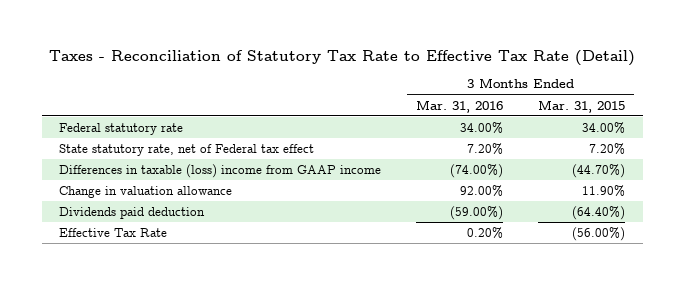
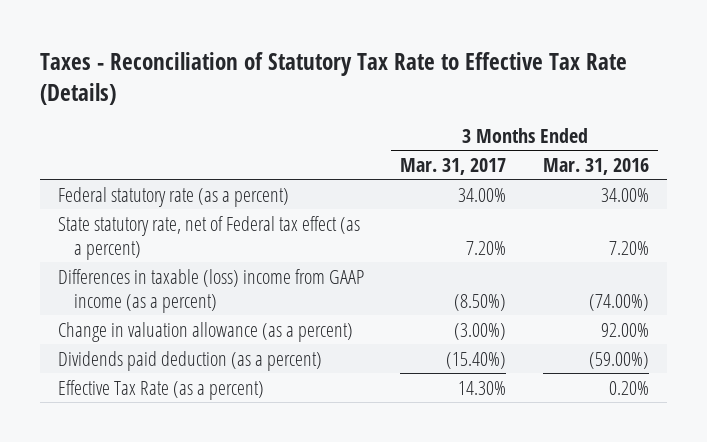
[49,49,636,66] Taxes - Reconciliation of Statutory Tax Rate to Effective Tax Rate (Detail) -> [39,52,627,106] Taxes - Reconciliation of Statutory Tax Rate to Effective Tax Rate (Details)
[538,99,626,113] Mar. 31, 2015 -> none
none -> [400,157,507,175] Mar. 31, 2017
[59,122,184,135] Federal statutory rate -> [57,186,289,207] Federal statutory rate (as a percent)
[59,143,315,156] State statutory rate, net of Federal tax effect -> [57,215,360,260] State statutory rate, net of Federal tax effect (as a percent)
[59,163,382,178] Differences in taxable (loss) income from GAAP income -> [57,268,364,313] Differences in taxable (loss) income from GAAP income (as a percent)
[59,185,233,198] Change in valuation allowance -> [57,321,353,342] Change in valuation allowance (as a percent)
[59,206,206,219] Dividends paid deduction -> [57,350,322,371] Dividends paid deduction (as a percent)
[59,227,168,237] Effective Tax Rate -> [57,379,264,400] Effective Tax Rate (as a percent)

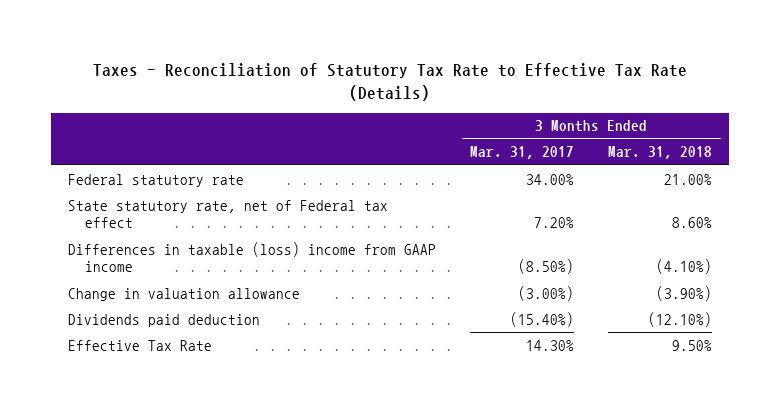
[542,157,649,175] Mar. 31, 2016 -> none
none -> [608,146,713,160] Mar. 31, 2018
[57,186,289,207] Federal statutory rate (as a percent) -> [68,173,245,187] Federal statutory rate
[57,215,360,260] State statutory rate, net of Federal tax effect (as a percent) -> [68,199,389,229] State statutory rate, net of Federal tax effect
[57,268,364,313] Differences in taxable (loss) income from GAAP income (as a percent) -> [68,241,437,273] Differences in taxable (loss) income from GAAP income
[57,321,353,342] Change in valuation allowance (as a percent) -> [68,287,301,301] Change in valuation allowance
[57,350,322,371] Dividends paid deduction (as a percent) -> [68,313,261,327] Dividends paid deduction
[57,379,264,400] Effective Tax Rate (as a percent) -> [68,339,213,351] Effective Tax Rate

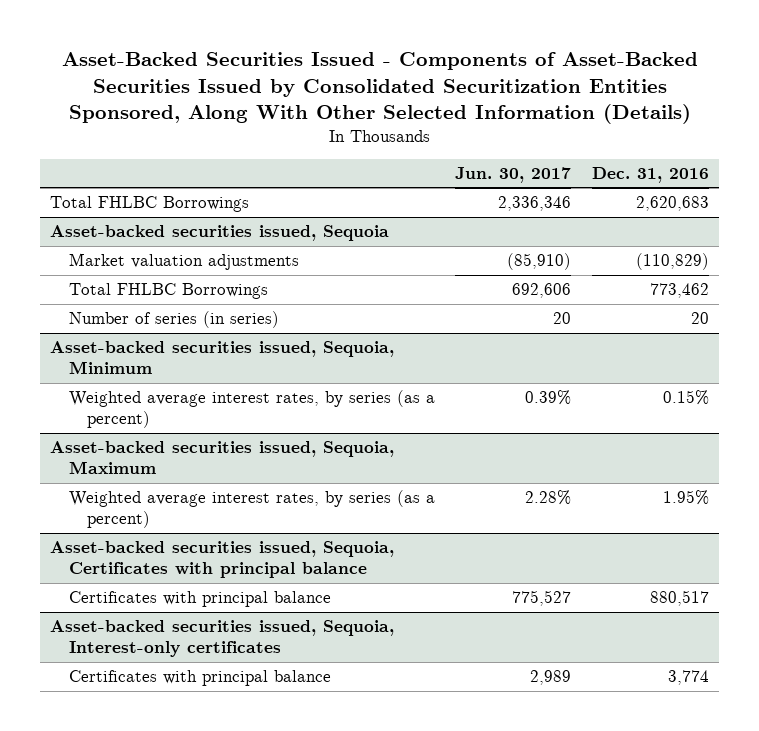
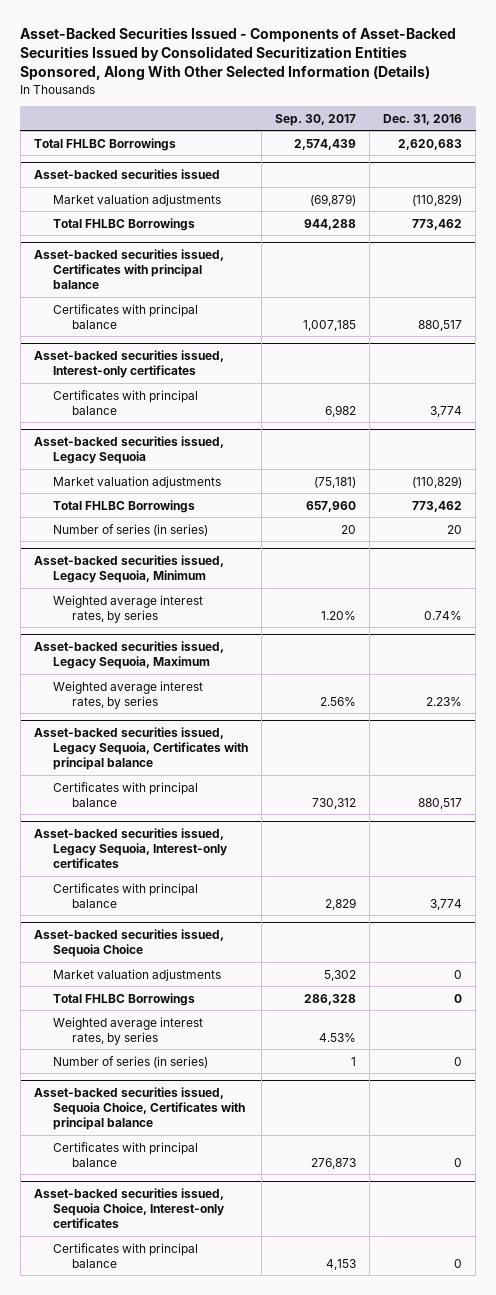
[455,166,572,183] Jun. 30, 2017 -> none
none -> [275,113,357,126] Sep. 30, 2017
[50,225,390,242] Asset-backed securities issued, Sequoia -> [33,169,220,180] Asset-backed securities issued
none -> [33,249,224,290] Asset-backed securities issued, Certificates with principal balance
none -> [53,303,199,329] Certificates with principal balance
none -> [33,350,224,379] Asset-backed securities issued, Interest-only certificates
none -> [53,389,199,415] Certificates with principal balance
none -> [33,436,224,465] Asset-backed securities issued, Legacy Sequoia
none -> [53,475,222,488] Market valuation adjustments
none -> [53,499,196,513] Total FHLBC Borrowings
[50,341,395,375] Asset-backed securities issued, Sequoia, Minimum -> [33,555,224,584] Asset-backed securities issued, Legacy Sequoia, Minimum
[68,390,435,429] Weighted average interest rates, by series (as a percent) -> [53,594,204,623] Weighted average interest rates, by series
[662,390,709,406] 0.15% -> [424,610,463,620] 0.74%
[50,441,395,475] Asset-backed securities issued, Sequoia, Maximum -> [33,641,224,670] Asset-backed securities issued, Legacy Sequoia, Maximum
[68,490,435,529] Weighted average interest rates, by series (as a percent) -> [53,680,204,709] Weighted average interest rates, by series
[662,490,709,506] 1.95% -> [426,696,463,706] 2.23%
[50,541,395,579] Asset-backed securities issued, Sequoia, Certificates with principal balance -> [33,727,249,771] Asset-backed securities issued, Legacy Sequoia, Certificates with principal balance
[50,620,395,658] Asset-backed securities issued, Sequoia, Interest-only certificates -> [33,828,229,869] Asset-backed securities issued, Legacy Sequoia, Interest-only certificates
none -> [33,929,224,958] Asset-backed securities issued, Sequoia Choice
none -> [53,968,222,981] Market valuation adjustments
none -> [53,992,196,1006] Total FHLBC Borrowings
none -> [53,1016,204,1045] Weighted average interest rates, by series
none -> [53,1055,209,1068] Number of series (in series)
none -> [33,1087,246,1131] Asset-backed securities issued, Sequoia Choice, Certificates with principal balance
none -> [53,1141,199,1167] Certificates with principal balance
none -> [33,1188,226,1229] Asset-backed securities issued, Sequoia Choice, Interest-only certificates
none -> [53,1242,199,1268] Certificates with principal balance

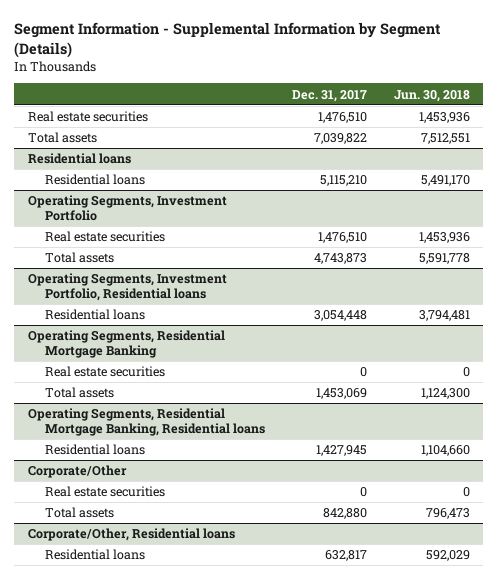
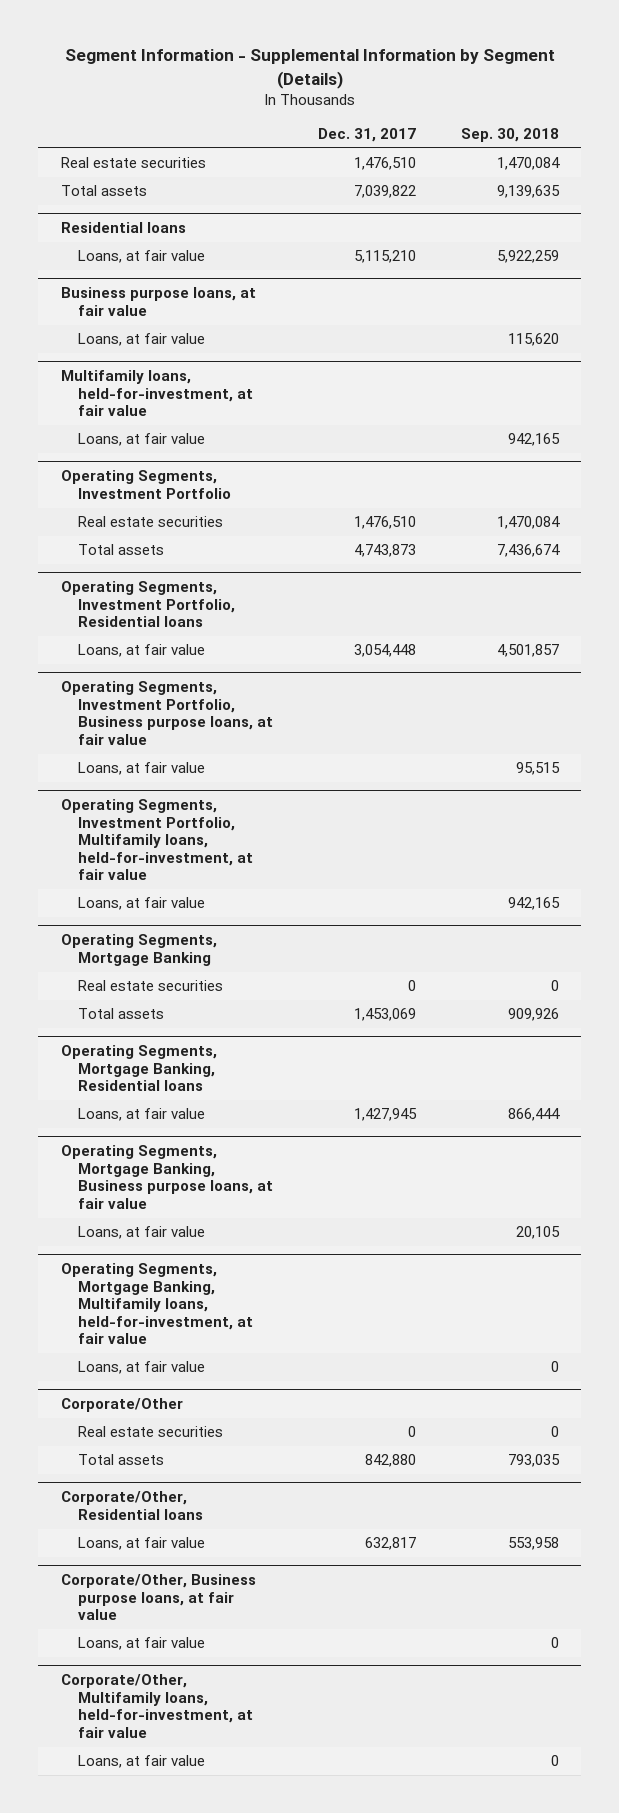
[393,89,470,102] Jun. 30, 2018 -> none
none -> [460,128,559,143] Sep. 30, 2018
[44,174,145,186] Residential loans -> [78,250,206,264] Loans, at fair value
none -> [60,287,256,316] Business purpose loans, at fair value
none -> [78,333,206,347] Loans, at fair value
none -> [60,370,254,417] Multifamily loans, held-for-investment, at fair value
none -> [78,433,206,447] Loans, at fair value
[44,309,145,321] Residential loans -> [78,644,206,658] Loans, at fair value
none -> [60,681,274,745] Operating Segments, Investment Portfolio, Business purpose loans, at fair value
none -> [78,762,206,776] Loans, at fair value
none -> [60,799,254,881] Operating Segments, Investment Portfolio, Multifamily loans, held-for-investment, at fair value
none -> [78,897,206,911] Loans, at fair value
[27,330,225,359] Operating Segments, Residential Mortgage Banking -> [60,934,217,966] Operating Segments, Mortgage Banking
[27,408,265,437] Operating Segments, Residential Mortgage Banking, Residential loans -> [60,1045,217,1092] Operating Segments, Mortgage Banking, Residential loans
[44,444,145,456] Residential loans -> [78,1108,206,1122] Loans, at fair value
none -> [60,1145,274,1209] Operating Segments, Mortgage Banking, Business purpose loans, at fair value
none -> [78,1226,206,1240] Loans, at fair value
none -> [60,1263,254,1345] Operating Segments, Mortgage Banking, Multifamily loans, held-for-investment, at fair value
none -> [78,1361,206,1375] Loans, at fair value
[44,549,145,561] Residential loans -> [78,1537,206,1551] Loans, at fair value
none -> [60,1574,256,1621] Corporate/Other, Business purpose loans, at fair value
none -> [78,1637,206,1651] Loans, at fair value
none -> [60,1674,254,1738] Corporate/Other, Multifamily loans, held-for-investment, at fair value
none -> [78,1755,206,1769] Loans, at fair value

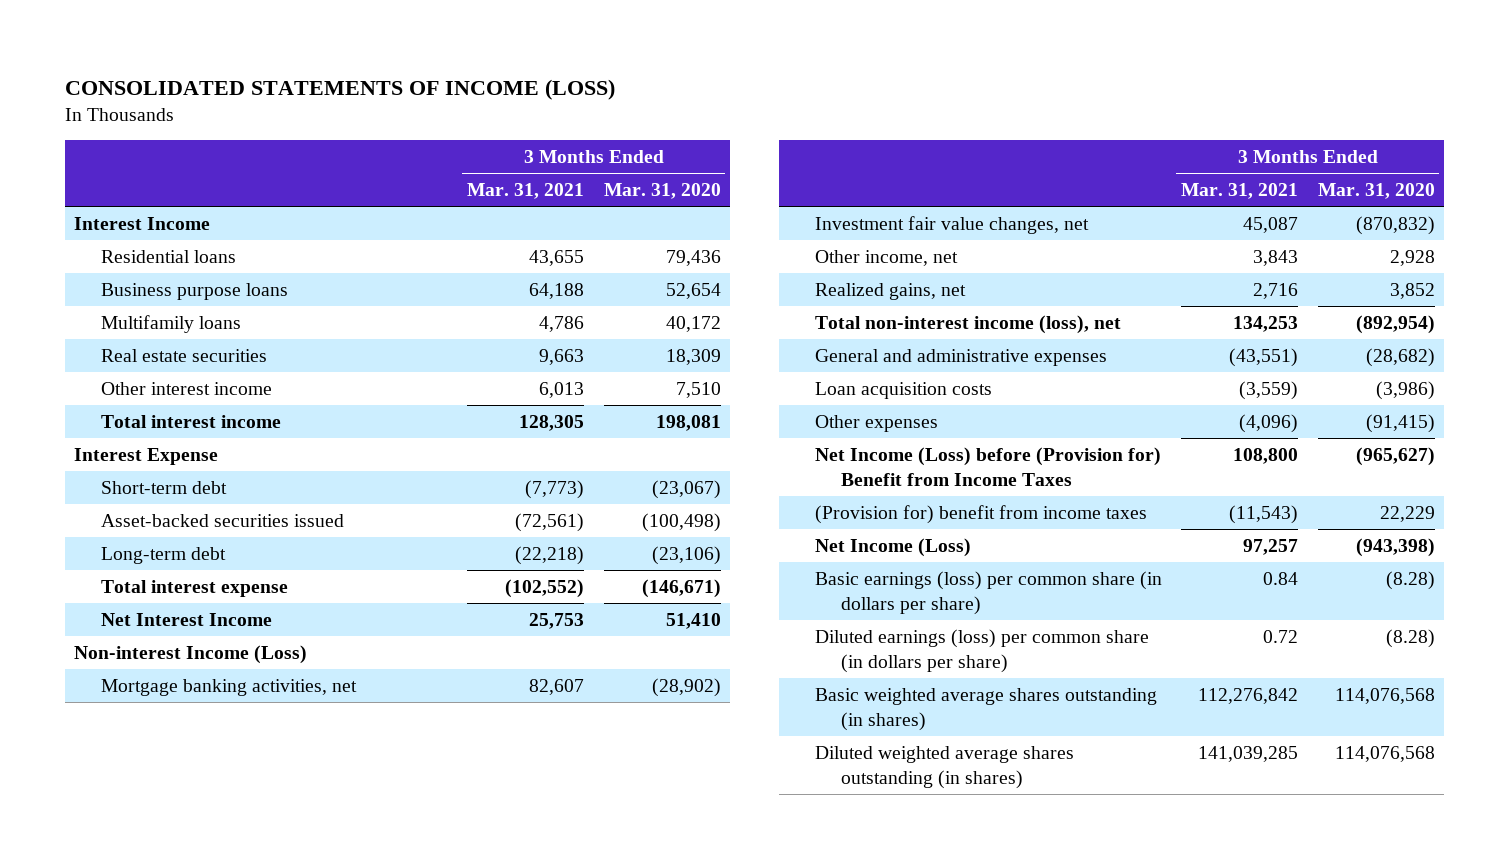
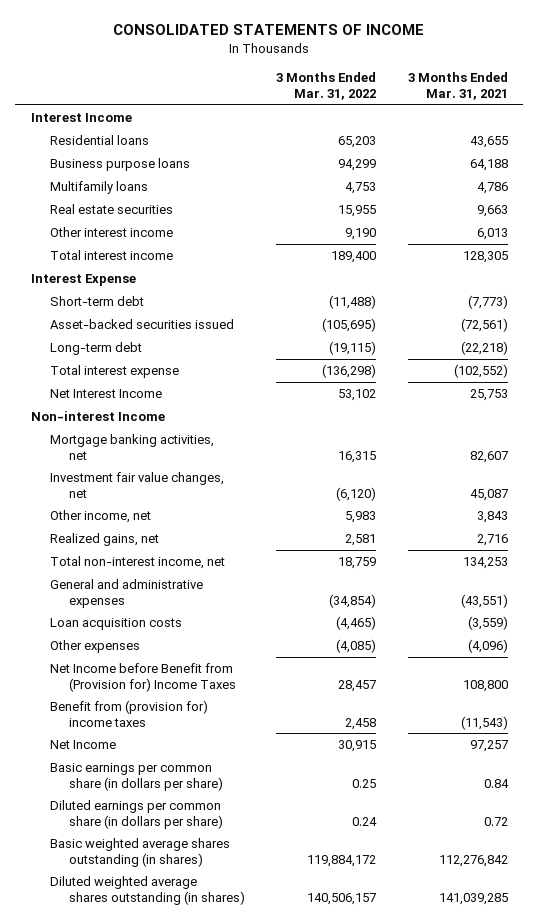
[64,78,615,100] CONSOLIDATED STATEMENTS OF INCOME (LOSS) -> [113,24,425,36] CONSOLIDATED STATEMENTS OF INCOME
[603,183,721,200] Mar. 31, 2020 -> none
none -> [276,72,377,101] 3 Months Ended Mar. 31, 2022
[74,644,308,664] Non-interest Income (Loss) -> [30,411,165,422] Non-interest Income
[814,314,1121,334] Total non-interest income (loss), net -> [49,556,225,570] Total non-interest income, net
[814,446,1161,486] Net Income (Loss) before (Provision for) Benefit from Income Taxes -> [49,663,236,692] Net Income before Benefit from (Provision for) Income Taxes
[814,504,1147,524] (Provision for) benefit from income taxes -> [49,700,208,727] Benefit from (provision for) income taxes
[814,537,971,557] Net Income (Loss) -> [49,740,116,750] Net Income
[814,570,1162,615] Basic earnings (loss) per common share (in dollars per share) -> [49,763,223,791] Basic earnings per common share (in dollars per share)
[814,628,1149,673] Diluted earnings (loss) per common share (in dollars per share) -> [49,800,223,829] Diluted earnings per common share (in dollars per share)

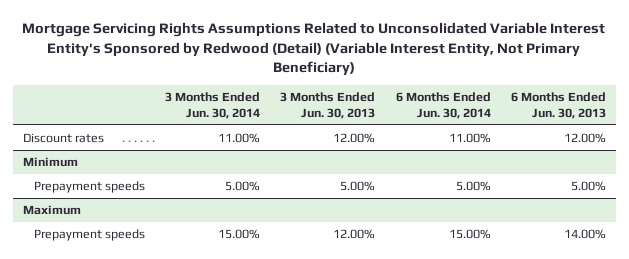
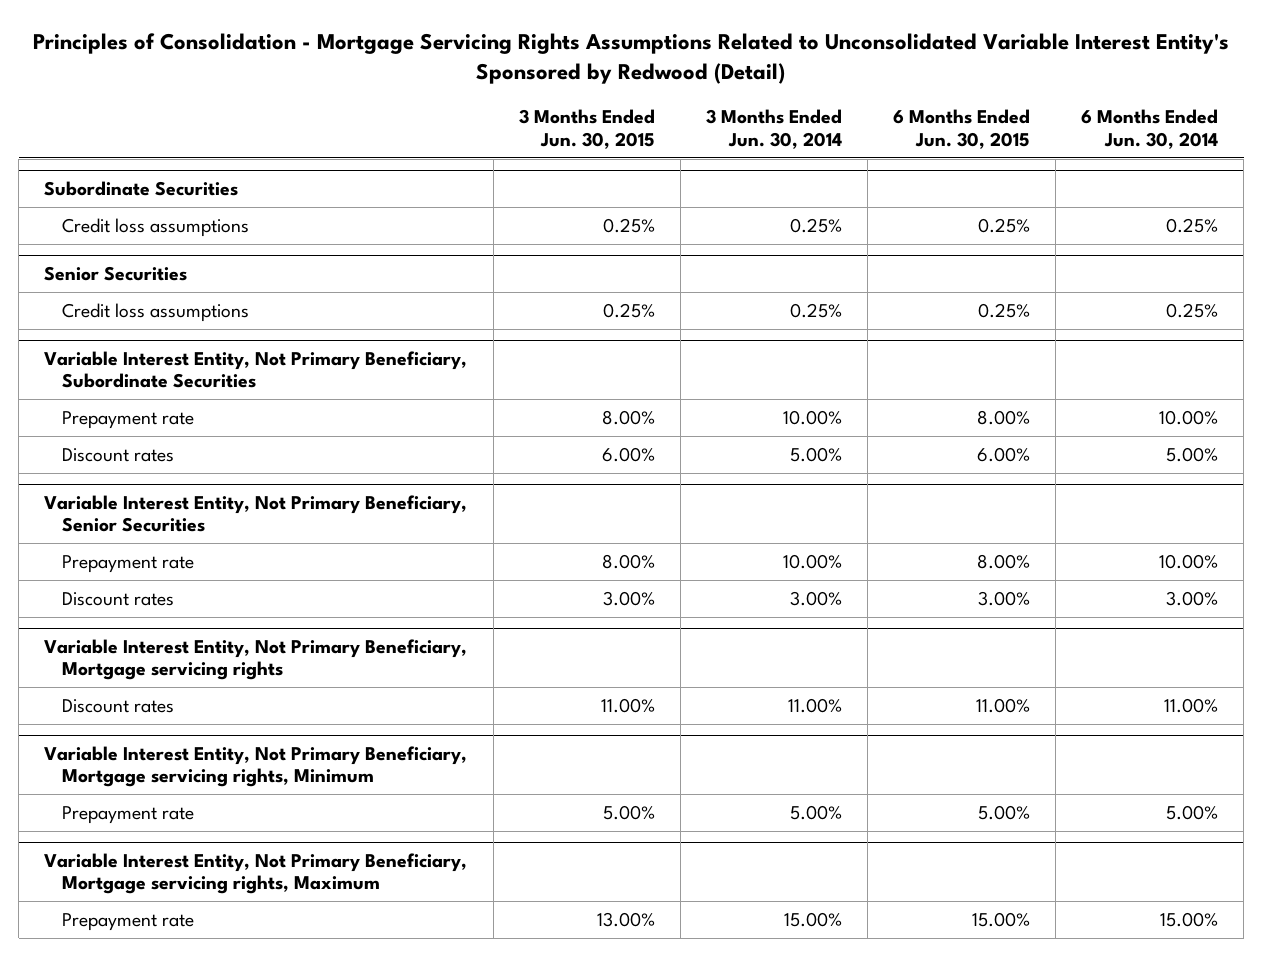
[22,21,606,77] Mortgage Servicing Rights Assumptions Related to Unconsolidated Variable Interest Entity's Sponsored by Redwood (Detail) (Variable Interest Entity, Not Primary Beneficiary) -> [33,32,1230,85] Principles of Consolidation - Mortgage Servicing Rights Assumptions Related to Unconsolidated Variable Interest Entity's Sponsored by Redwood (Detail)
[280,92,376,119] 3 Months Ended Jun. 30, 2013 -> none
[510,92,606,119] 6 Months Ended Jun. 30, 2013 -> none
none -> [518,109,655,149] 3 Months Ended Jun. 30, 2015
none -> [892,109,1030,149] 6 Months Ended Jun. 30, 2015
none -> [44,180,239,196] Subordinate Securities
none -> [62,217,250,237] Credit loss assumptions
none -> [44,265,188,281] Senior Securities
none -> [62,302,250,322] Credit loss assumptions
none -> [44,350,468,389] Variable Interest Entity, Not Primary Beneficiary, Subordinate Securities
none -> [62,410,195,429] Prepayment rate
none -> [62,447,175,462] Discount rates
none -> [44,494,468,533] Variable Interest Entity, Not Primary Beneficiary, Senior Securities
none -> [62,554,195,573] Prepayment rate
none -> [62,591,175,606] Discount rates
none -> [44,638,468,681] Variable Interest Entity, Not Primary Beneficiary, Mortgage servicing rights
[23,157,79,168] Minimum -> none
[23,205,82,216] Maximum -> none
none -> [44,745,468,788] Variable Interest Entity, Not Primary Beneficiary, Mortgage servicing rights, Minimum
[34,181,146,194] Prepayment speeds -> [62,805,195,824] Prepayment rate
none -> [44,852,468,895] Variable Interest Entity, Not Primary Beneficiary, Mortgage servicing rights, Maximum
[34,229,146,242] Prepayment speeds -> [62,912,195,931] Prepayment rate

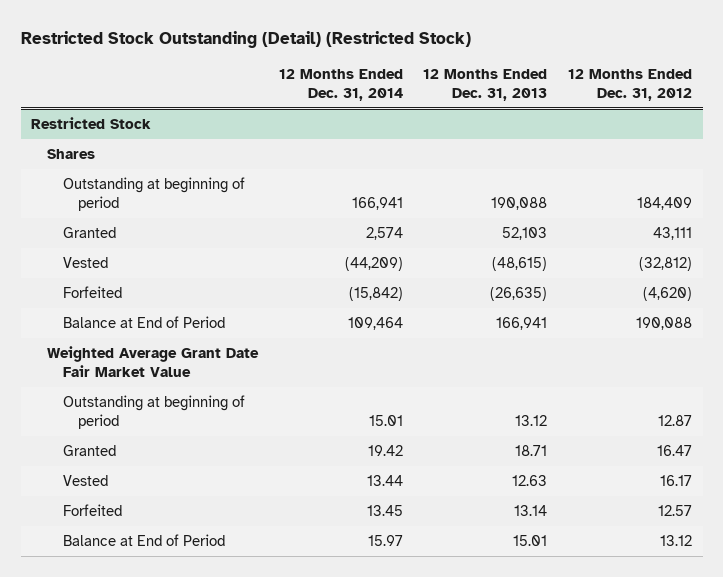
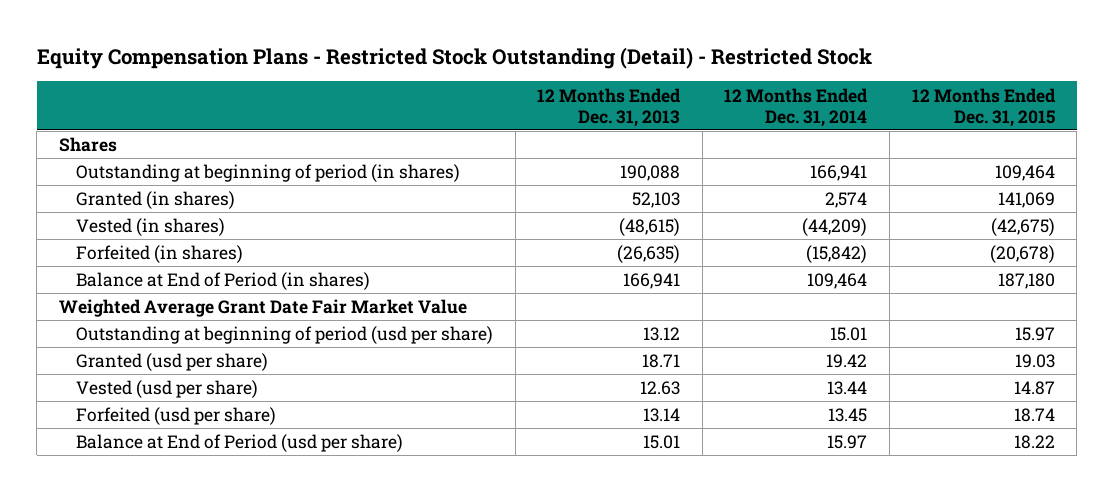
[20,30,471,48] Restricted Stock Outstanding (Detail) (Restricted Stock) -> [36,46,872,69] Equity Compensation Plans - Restricted Stock Outstanding (Detail) - Restricted Stock
[568,68,693,102] 12 Months Ended Dec. 31, 2012 -> none
none -> [911,87,1056,127] 12 Months Ended Dec. 31, 2015
[31,116,152,129] Restricted Stock -> none
[62,176,245,212] Outstanding at beginning of period -> [75,164,460,183] Outstanding at beginning of period (in shares)
[62,226,116,238] Granted -> [75,191,235,210] Granted (in shares)
[62,256,108,268] Vested -> [75,218,225,237] Vested (in shares)
[62,285,122,298] Forfeited -> [75,245,243,264] Forfeited (in shares)
[62,315,225,328] Balance at End of Period -> [75,272,370,291] Balance at End of Period (in shares)
[62,394,245,430] Outstanding at beginning of period -> [75,326,493,345] Outstanding at beginning of period (usd per share)
[62,444,116,456] Granted -> [75,353,268,372] Granted (usd per share)
[62,474,108,486] Vested -> [75,380,258,399] Vested (usd per share)
[62,503,122,516] Forfeited -> [75,407,276,426] Forfeited (usd per share)
[62,533,225,546] Balance at End of Period -> [75,434,403,453] Balance at End of Period (usd per share)

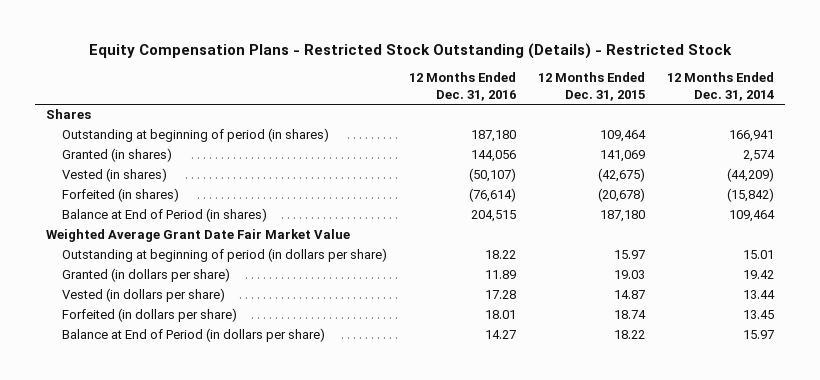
[36,46,872,69] Equity Compensation Plans - Restricted Stock Outstanding (Detail) - Restricted Stock -> [88,42,732,59] Equity Compensation Plans - Restricted Stock Outstanding (Details) - Restricted Stock
[537,87,682,127] 12 Months Ended Dec. 31, 2013 -> none
none -> [408,72,516,101] 12 Months Ended Dec. 31, 2016
[75,326,493,345] Outstanding at beginning of period (usd per share) -> [61,248,387,263] Outstanding at beginning of period (in dollars per share)
[75,353,268,372] Granted (usd per share) -> [61,268,230,283] Granted (in dollars per share)
[75,380,258,399] Vested (usd per share) -> [61,288,225,303] Vested (in dollars per share)
[75,407,276,426] Forfeited (usd per share) -> [61,308,237,323] Forfeited (in dollars per share)
[75,434,403,453] Balance at End of Period (usd per share) -> [61,328,325,343] Balance at End of Period (in dollars per share)

